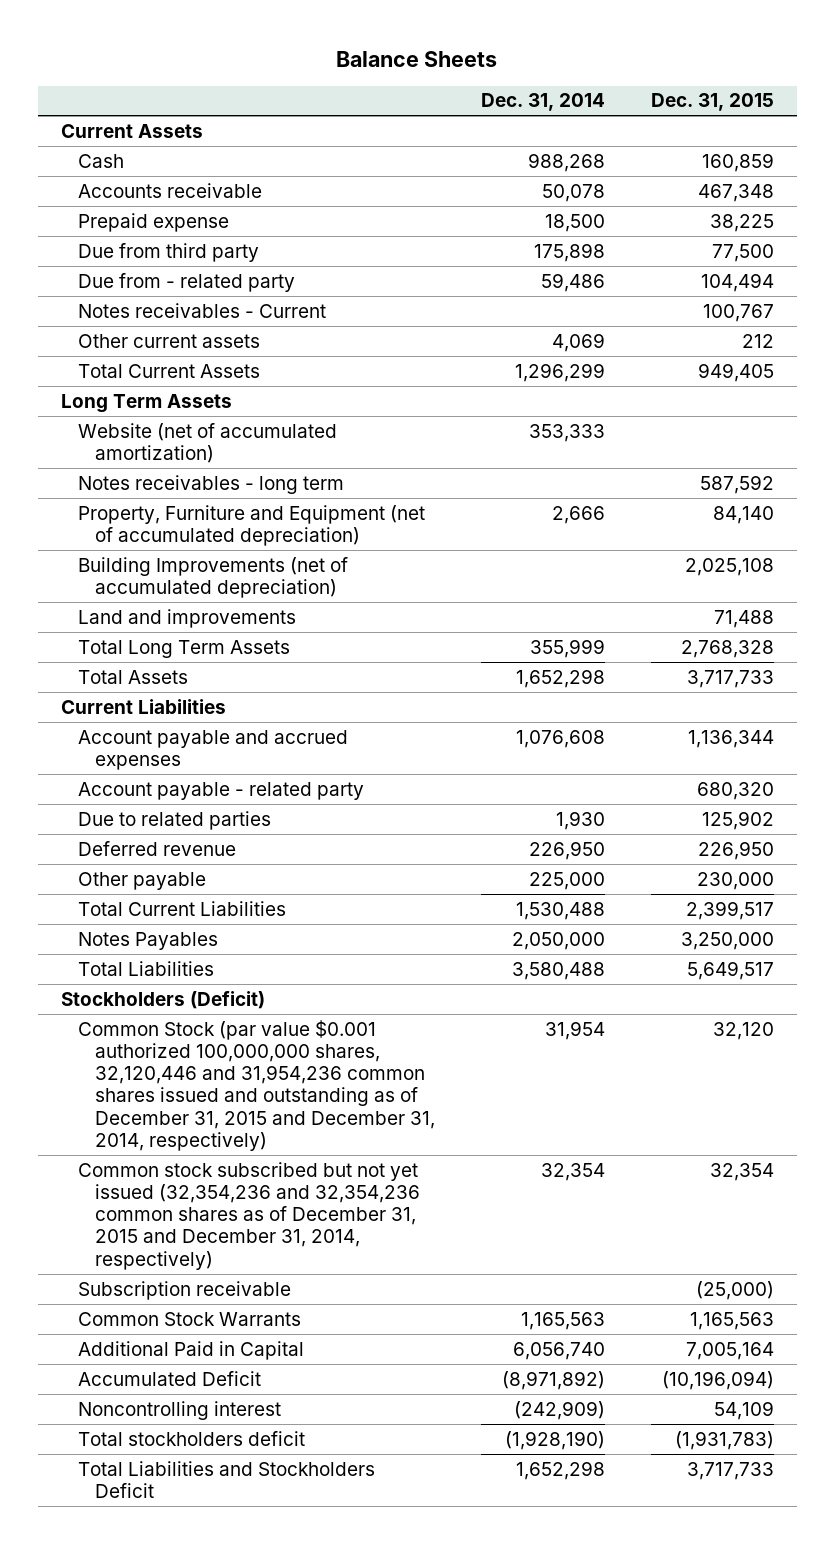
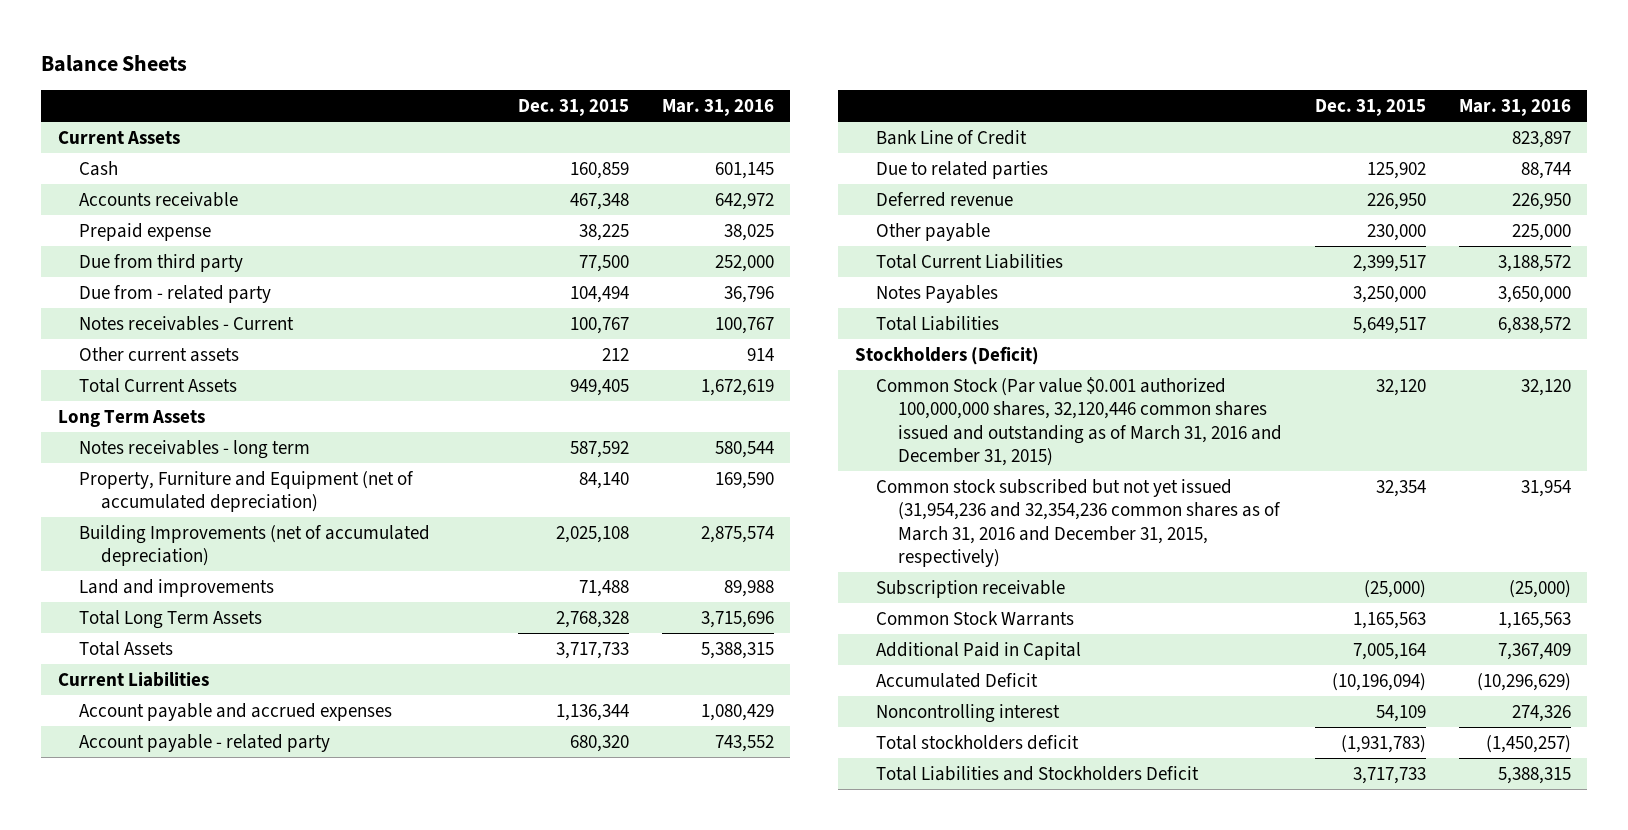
[480,93,605,112] Dec. 31, 2014 -> none
none -> [661,98,774,116] Mar. 31, 2016
[77,422,337,463] Website (net of accumulated amortization) -> none
none -> [876,129,1028,145] Bank Line of Credit
[77,1019,436,1151] Common Stock (par value $0.001 authorized 100,000,000 shares, 32,120,446 and 31,954,236 common shares issued and outstanding as of December 31, 2015 and December 31, 2014, respectively) -> [876,376,1282,466] Common Stock (Par value $0.001 authorized 100,000,000 shares, 32,120,446 common shares issued and outstanding as of March 31, 2016 and December 31, 2015)
[77,1161,421,1270] Common stock subscribed but not yet issued (32,354,236 and 32,354,236 common shares as of December 31, 2015 and December 31, 2014, respectively) -> [876,478,1281,567] Common stock subscribed but not yet issued (31,954,236 and 32,354,236 common shares as of March 31, 2016 and December 31, 2015, respectively)

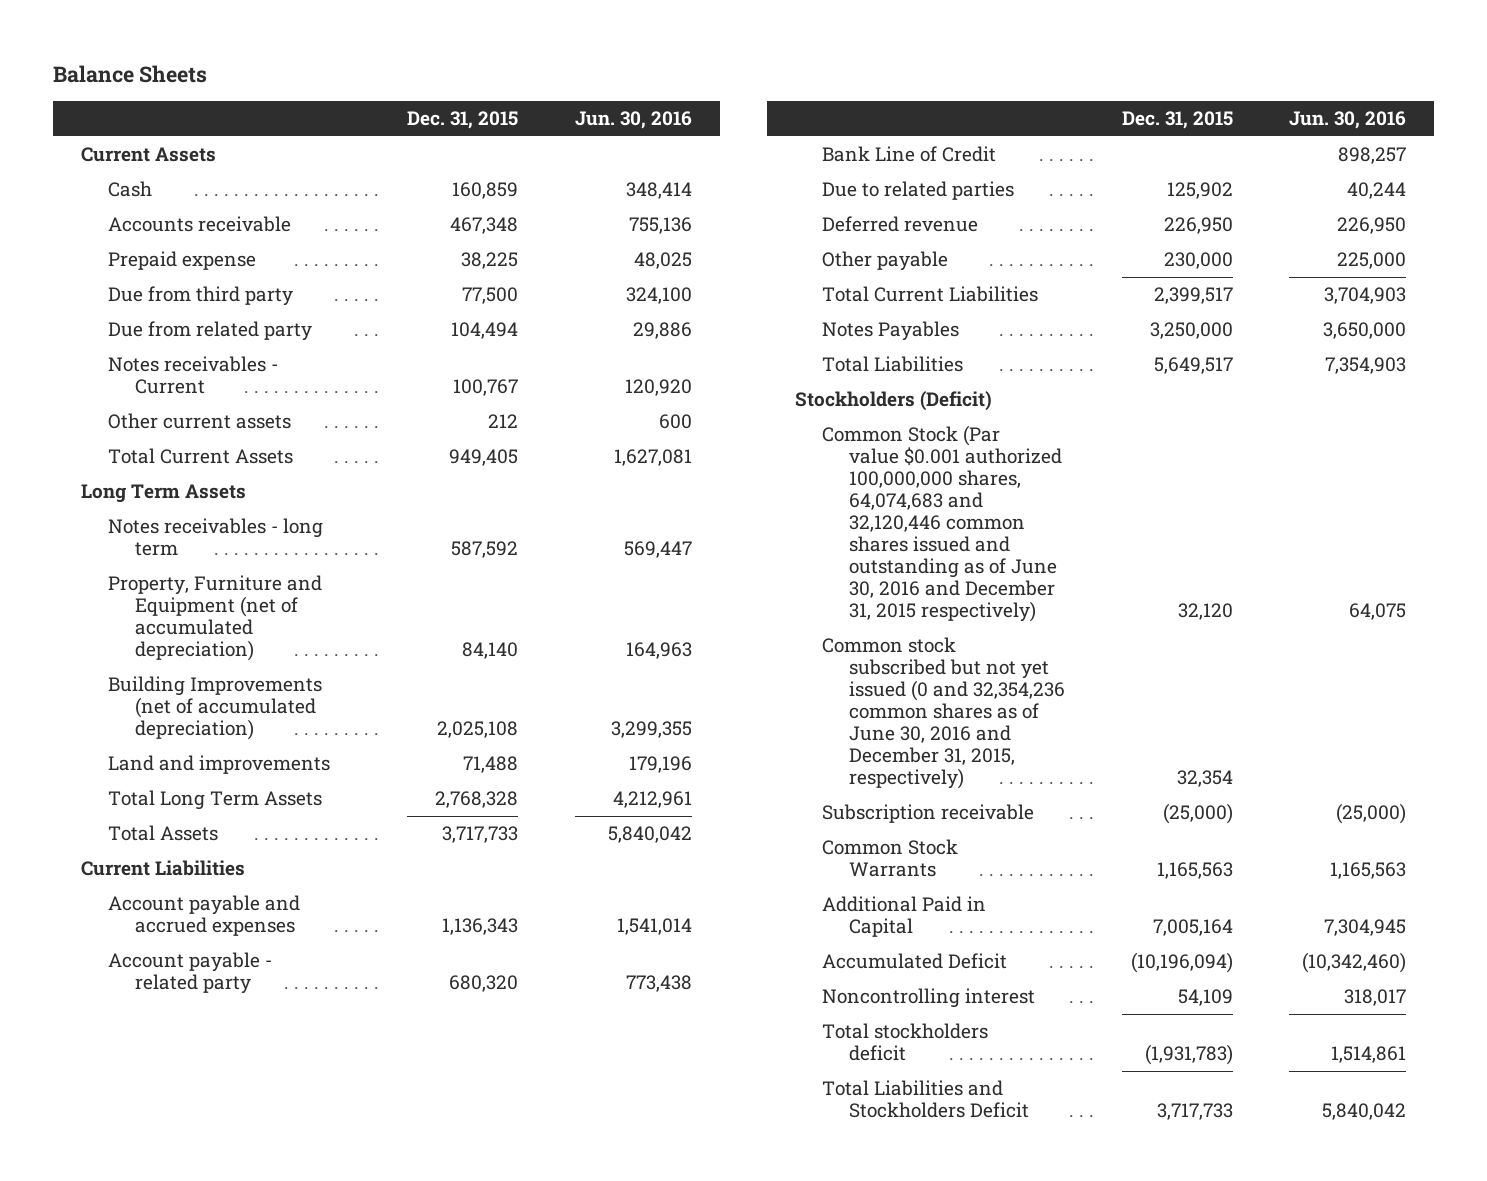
[661,98,774,116] Mar. 31, 2016 -> none
none -> [574,110,692,129] Jun. 30, 2016
[79,284,272,303] Due from - related party -> [107,321,312,342] Due from related party
[555,703,629,721] 1,136,344 -> [442,918,519,936] 1,136,343
[876,376,1282,466] Common Stock (Par value $0.001 authorized 100,000,000 shares, 32,120,446 common shares issued and outstanding as of March 31, 2016 and December 31, 2015) -> [822,425,1063,622] Common Stock (Par value $0.001 authorized 100,000,000 shares, 64,074,683 and 32,120,446 common shares issued and outstanding as of June 30, 2016 and December 31, 2015 respectively)
[876,478,1281,567] Common stock subscribed but not yet issued (31,954,236 and 32,354,236 common shares as of March 31, 2016 and December 31, 2015, respectively) -> [822,637,1066,789] Common stock subscribed but not yet issued (0 and 32,354,236 common shares as of June 30, 2016 and December 31, 2015, respectively)

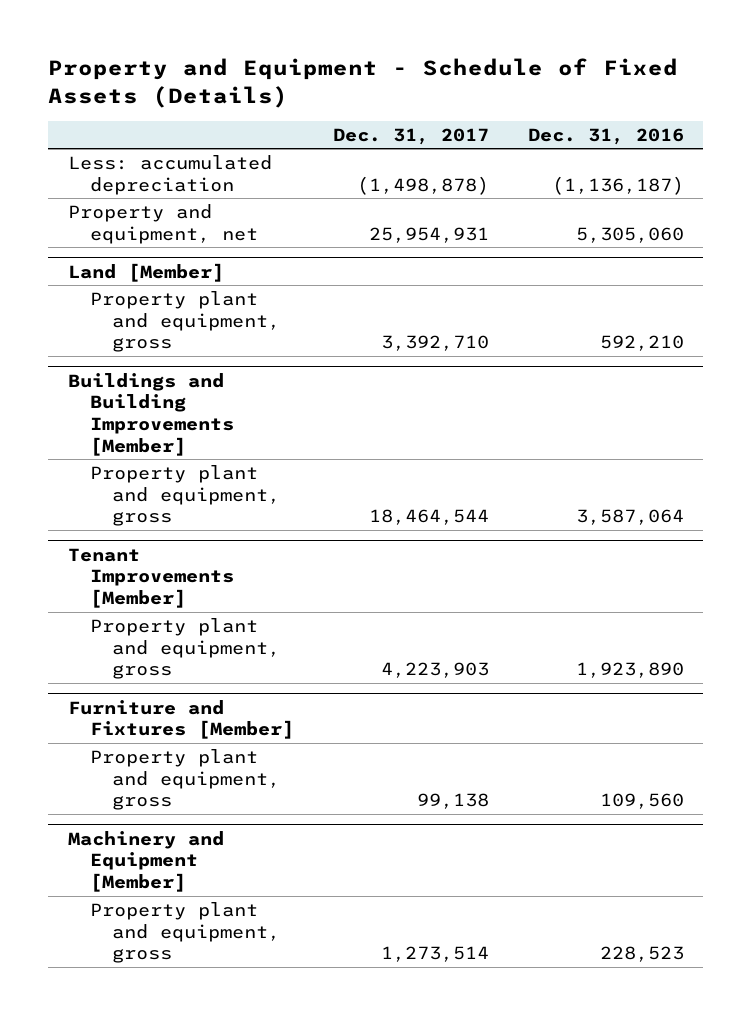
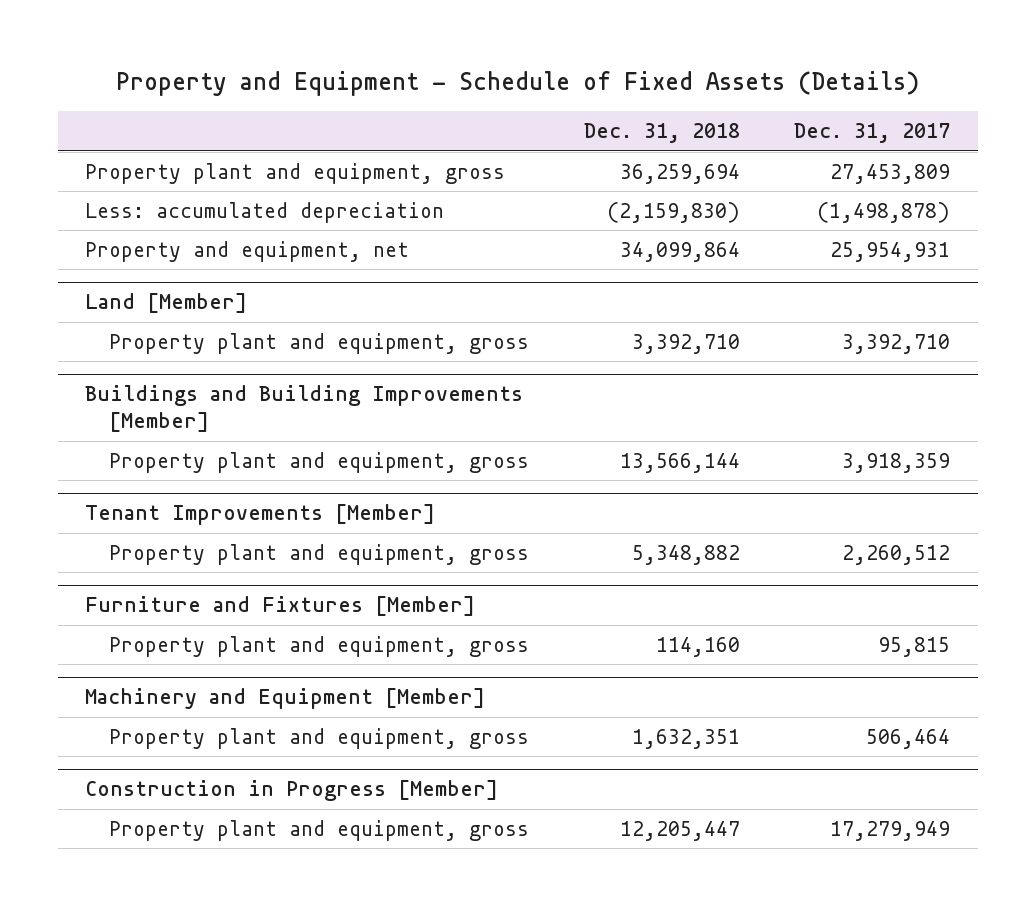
[527,127,684,145] Dec. 31, 2016 -> none
none -> [583,123,740,144] Dec. 31, 2018
none -> [85,162,506,184] Property plant and equipment, gross
[368,509,489,526] 18,464,544 -> [842,452,951,473] 3,918,359
[380,662,489,679] 4,223,903 -> [842,544,951,565] 2,260,512
[416,793,489,810] 99,138 -> [878,636,951,657] 95,815
[380,946,489,963] 1,273,514 -> [866,728,951,749] 506,464
none -> [85,780,499,802] Construction in Progress [Member]
none -> [108,819,529,841] Property plant and equipment, gross

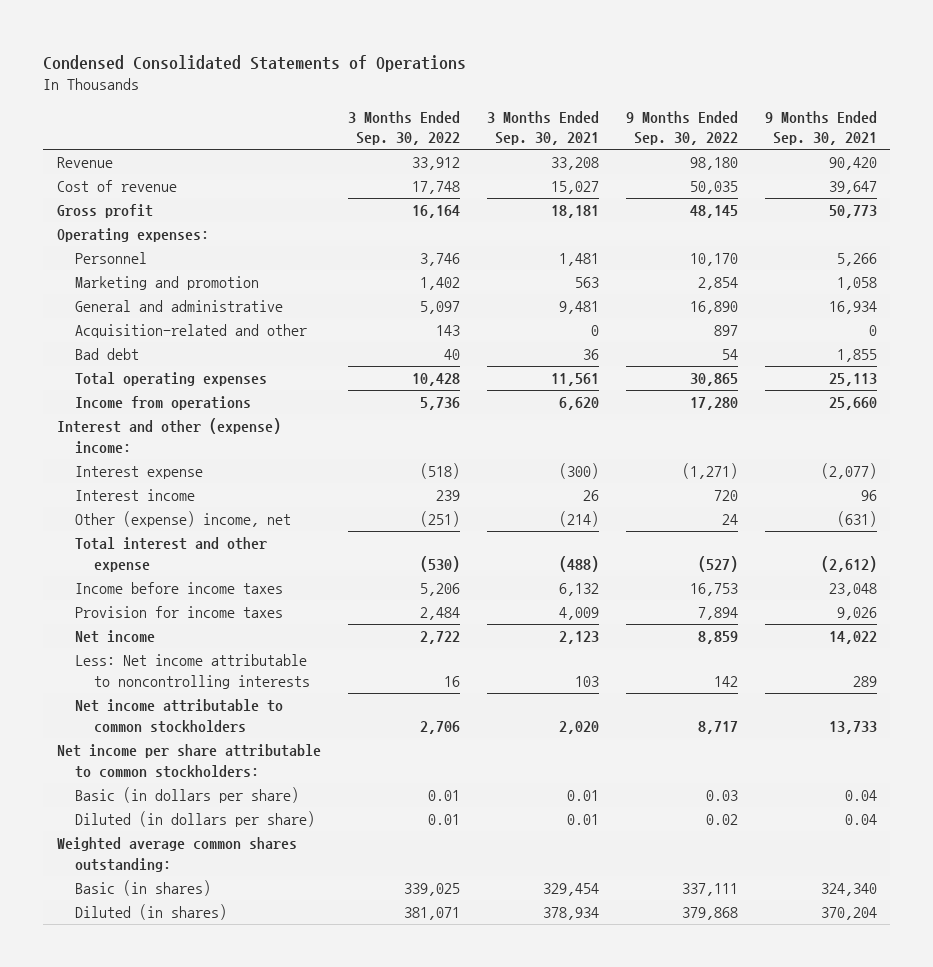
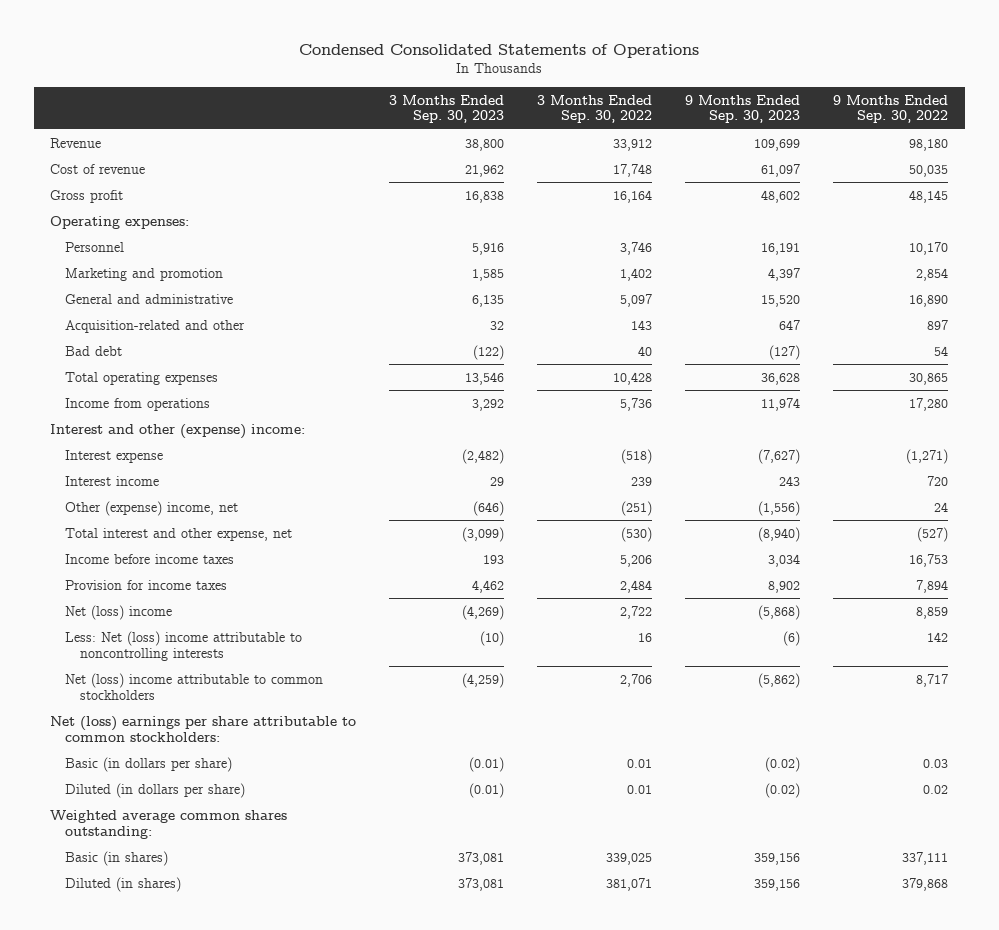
[486,110,599,146] 3 Months Ended Sep. 30, 2021 -> none
[764,110,877,146] 9 Months Ended Sep. 30, 2021 -> none
none -> [389,94,505,124] 3 Months Ended Sep. 30, 2023
none -> [685,94,801,124] 9 Months Ended Sep. 30, 2023
[75,537,268,572] Total interest and other expense -> [64,527,292,541] Total interest and other expense, net
[75,630,156,644] Net income -> [64,604,172,620] Net (loss) income
[75,654,310,689] Less: Net income attributable to noncontrolling interests -> [64,630,302,661] Less: Net (loss) income attributable to noncontrolling interests
[75,699,284,733] Net income attributable to common stockholders -> [64,672,323,700] Net (loss) income attributable to common stockholders
[56,744,321,778] Net income per share attributable to common stockholders: -> [50,715,357,742] Net (loss) earnings per share attributable to common stockholders:

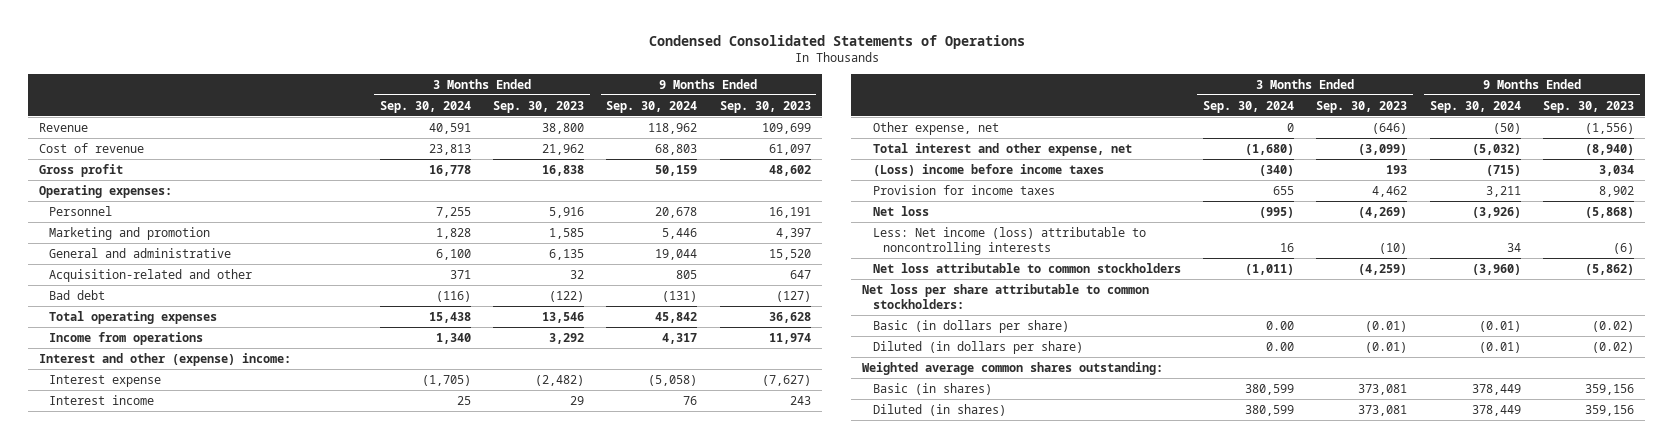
[537,94,653,124] 3 Months Ended Sep. 30, 2022 -> none
[833,94,949,124] 9 Months Ended Sep. 30, 2022 -> none
none -> [379,100,471,113] Sep. 30, 2024
none -> [606,100,698,113] Sep. 30, 2024
[64,500,238,516] Other (expense) income, net -> [872,121,999,135] Other expense, net
[64,553,234,564] Income before income taxes -> [872,163,1104,176] (Loss) income before income taxes
[64,604,172,620] Net (loss) income -> [872,205,929,216] Net loss
[64,630,302,661] Less: Net (loss) income attributable to noncontrolling interests -> [872,226,1146,255] Less: Net income (loss) attributable to noncontrolling interests
[64,672,323,700] Net (loss) income attributable to common stockholders -> [872,262,1181,273] Net loss attributable to common stockholders
[50,715,357,742] Net (loss) earnings per share attributable to common stockholders: -> [862,283,1150,309] Net loss per share attributable to common stockholders:

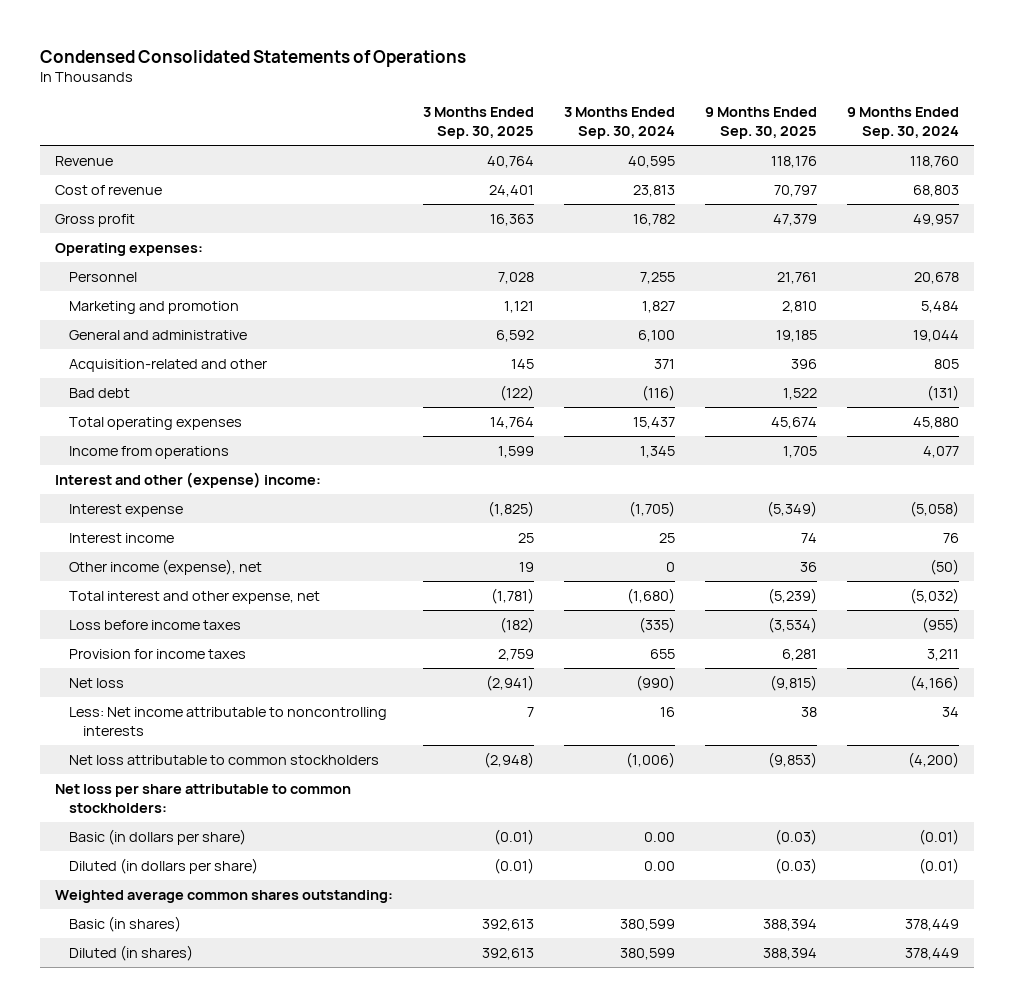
[492,100,584,113] Sep. 30, 2023 -> none
[719,100,811,113] Sep. 30, 2023 -> none
none -> [422,107,534,140] 3 Months Ended Sep. 30, 2025
none -> [705,107,818,140] 9 Months Ended Sep. 30, 2025
[428,122,471,134] 40,591 -> [628,156,676,169] 40,595
[648,122,698,134] 118,962 -> [910,156,960,169] 118,760
[428,164,471,176] 16,778 -> [633,214,676,227] 16,782
[655,164,698,176] 50,159 -> [913,214,960,227] 49,957
[435,227,471,239] 1,828 -> [642,301,676,314] 1,827
[662,227,698,239] 5,446 -> [921,301,960,314] 5,484
[428,311,471,323] 15,438 -> [633,417,676,430] 15,437
[655,311,698,323] 45,842 -> [913,417,960,430] 45,880
[435,332,471,344] 1,340 -> [640,446,676,459] 1,345
[662,332,698,344] 4,317 -> [923,446,960,459] 4,077
[872,121,999,135] Other expense, net -> [69,559,263,576] Other income (expense), net
[872,163,1104,176] (Loss) income before income taxes -> [69,620,242,631] Loss before income taxes
[1258,164,1294,176] (340) -> [639,617,676,634] (335)
[1485,164,1521,176] (715) -> [922,617,960,634] (955)
[1258,206,1294,218] (995) -> [636,675,676,692] (990)
[1471,206,1521,218] (3,926) -> [910,675,960,692] (4,166)
[872,226,1146,255] Less: Net income (loss) attributable to noncontrolling interests -> [69,707,388,736] Less: Net income attributable to noncontrolling interests
[1244,263,1294,275] (1,011) -> [626,752,676,769] (1,006)
[1471,263,1521,275] (3,960) -> [908,752,960,769] (4,200)

